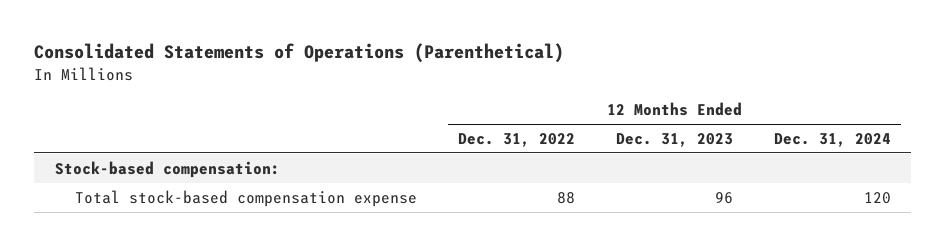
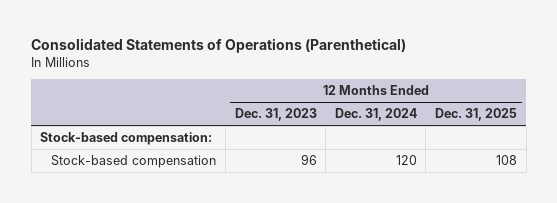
[458,133,576,148] Dec. 31, 2022 -> none
none -> [435,108,518,122] Dec. 31, 2025
[75,189,418,207] Total stock-based compensation expense -> [51,155,217,169] Stock-based compensation

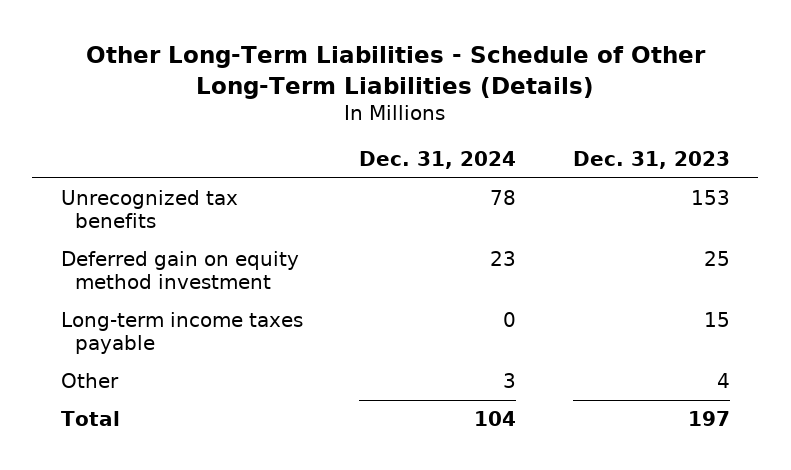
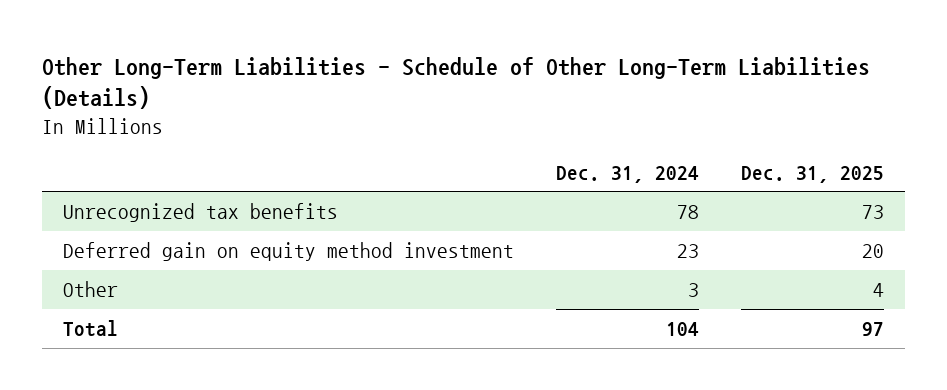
[572,151,730,170] Dec. 31, 2023 -> none
none -> [741,165,885,183] Dec. 31, 2025
[60,311,303,355] Long-term income taxes payable -> none

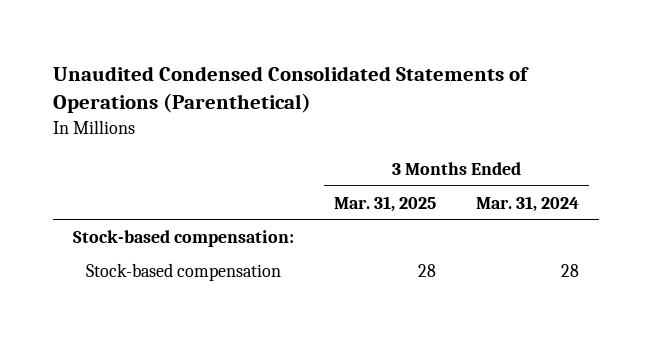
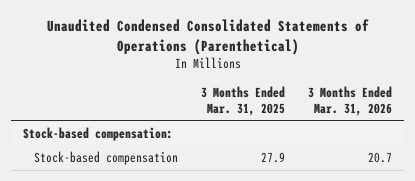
[476,195,580,212] Mar. 31, 2024 -> none
none -> [308,86,393,117] 3 Months Ended Mar. 31, 2026
[417,264,436,278] 28 -> [261,152,286,164] 27.9

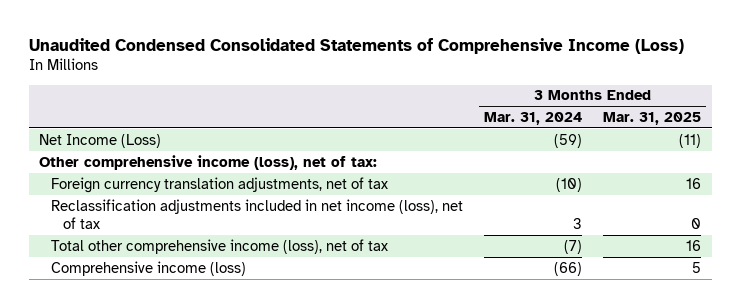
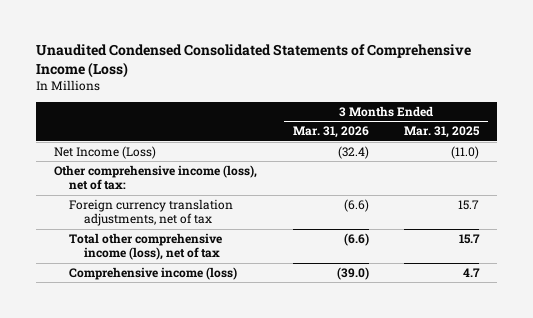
[484,111,583,125] Mar. 31, 2024 -> none
none -> [292,126,369,139] Mar. 31, 2026
[679,133,702,148] (11) -> [451,145,480,159] (11.0)
[50,198,463,229] Reclassification adjustments included in net income (loss), net of tax -> none
[686,177,702,189] 16 -> [458,199,480,210] 15.7
[686,239,702,251] 16 -> [459,233,481,244] 15.7
[692,261,702,273] 5 -> [463,267,481,277] 4.7

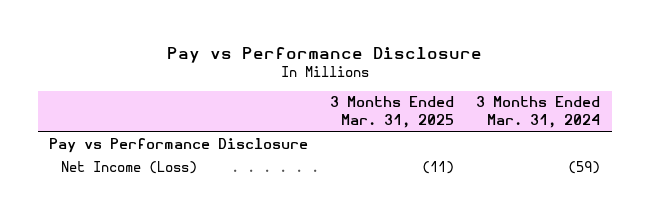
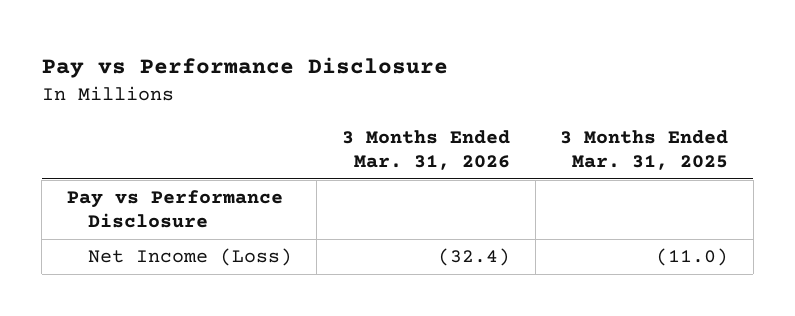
[476,96,601,128] 3 Months Ended Mar. 31, 2024 -> none
none -> [341,130,510,170] 3 Months Ended Mar. 31, 2026
[422,160,455,174] (11) -> [656,248,729,267] (11.0)

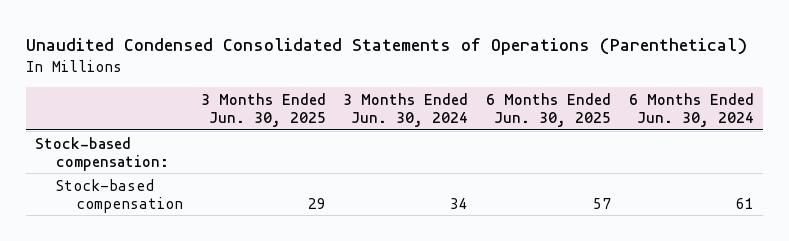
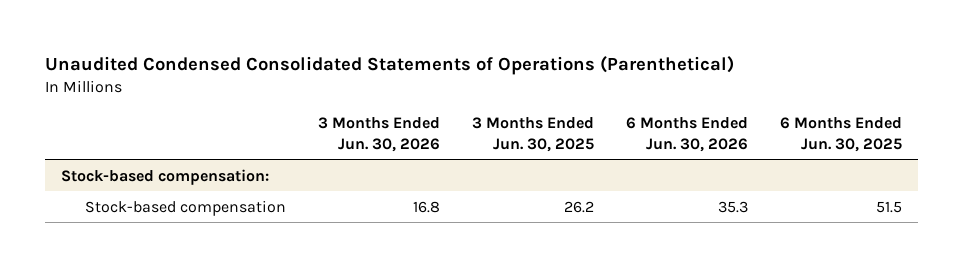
[343,92,469,127] 3 Months Ended Jun. 30, 2024 -> none
[629,92,755,127] 6 Months Ended Jun. 30, 2024 -> none
none -> [317,117,440,152] 3 Months Ended Jun. 30, 2026
none -> [626,117,749,152] 6 Months Ended Jun. 30, 2026
[307,197,326,209] 29 -> [564,200,595,213] 26.2
[593,197,612,209] 57 -> [876,200,903,213] 51.5

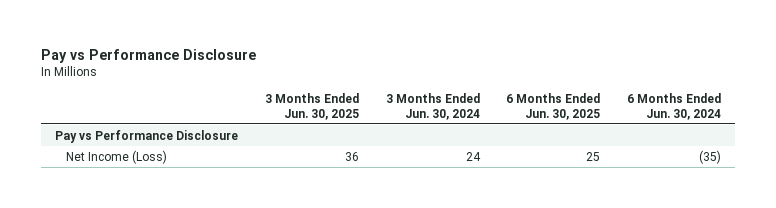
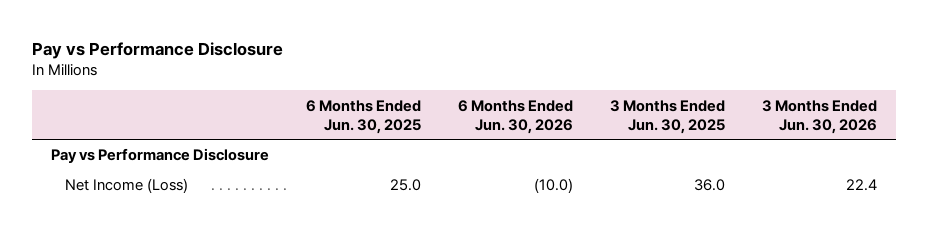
[385,92,480,120] 3 Months Ended Jun. 30, 2024 -> none
[627,92,722,120] 6 Months Ended Jun. 30, 2024 -> none
none -> [457,99,573,134] 6 Months Ended Jun. 30, 2026
none -> [762,99,878,134] 3 Months Ended Jun. 30, 2026
[344,151,359,161] 36 -> [694,179,726,192] 36.0
[586,151,601,161] 25 -> [389,179,421,192] 25.0

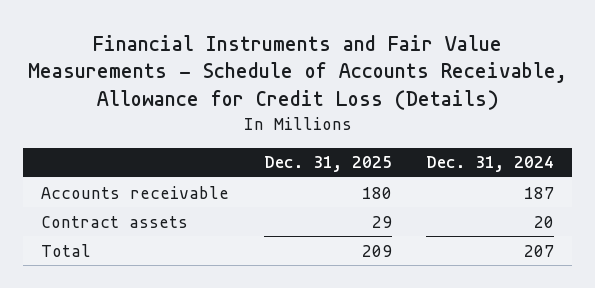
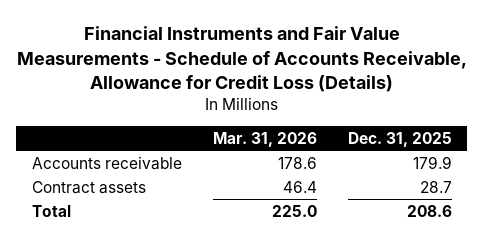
[426,156,555,173] Dec. 31, 2024 -> none
none -> [212,131,317,147] Mar. 31, 2026
[361,186,392,199] 180 -> [412,155,452,169] 179.9
[371,215,392,228] 29 -> [419,180,452,193] 28.7
[361,244,392,257] 209 -> [406,204,452,217] 208.6

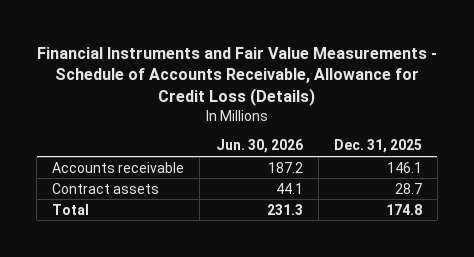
[212,131,317,147] Mar. 31, 2026 -> none
none -> [215,139,303,154] Jun. 30, 2026
[412,155,452,169] 179.9 -> [386,161,422,173] 146.1
[406,204,452,217] 208.6 -> [385,203,422,215] 174.8

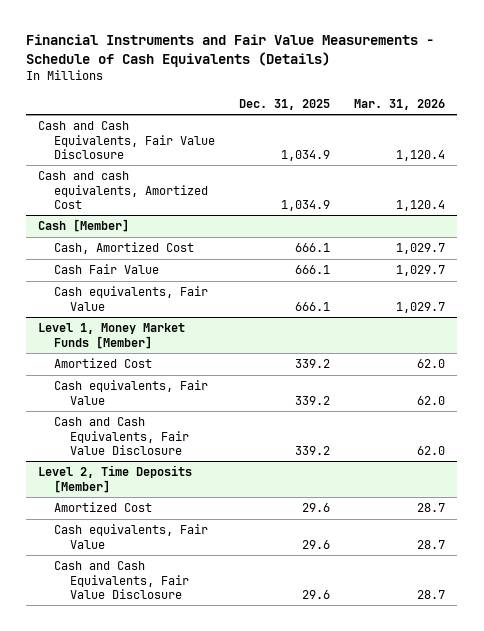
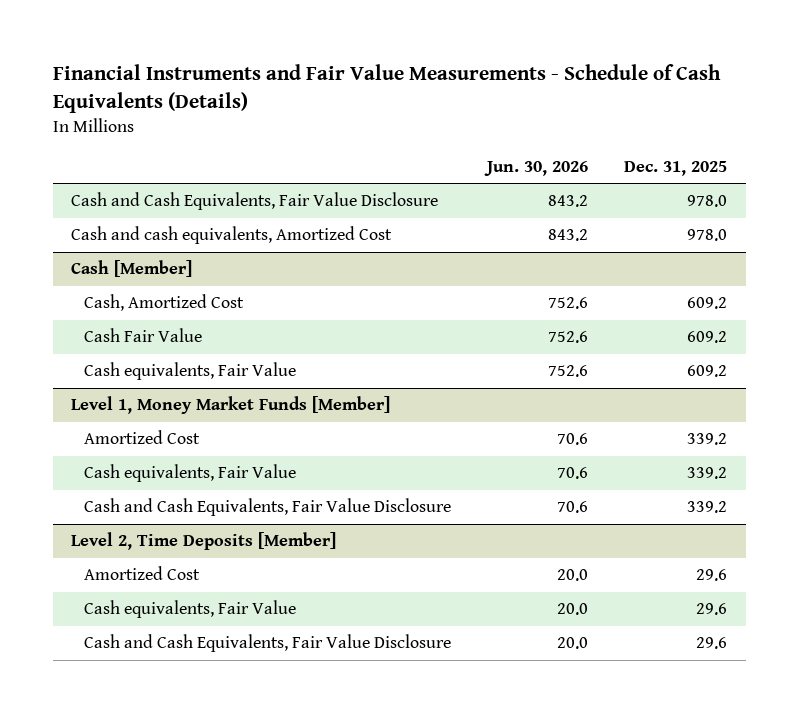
[354,98,446,110] Mar. 31, 2026 -> none
none -> [484,160,589,176] Jun. 30, 2026
[281,149,331,161] 1,034.9 -> [687,195,728,208] 978.0
[281,199,331,211] 1,034.9 -> [687,229,728,242] 978.0
[295,243,331,253] 666.1 -> [687,297,728,310] 609.2
[295,265,331,275] 666.1 -> [687,331,728,344] 609.2
[295,301,331,311] 666.1 -> [687,365,728,378] 609.2

